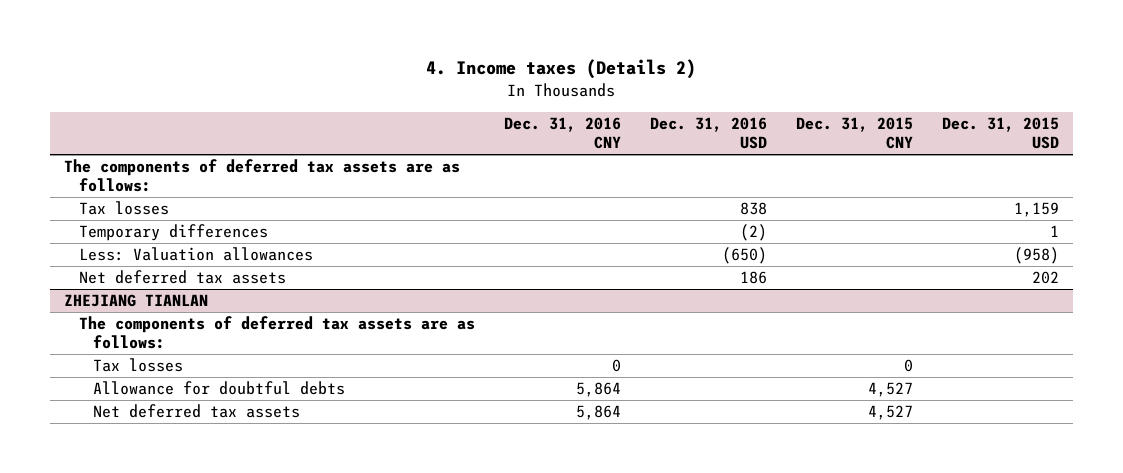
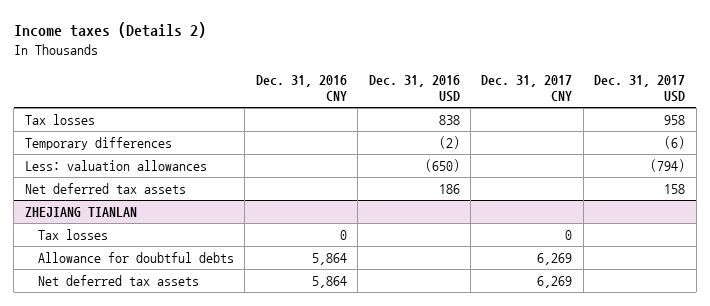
[426,59,697,80] 4. Income taxes (Details 2) -> [13,22,206,39] Income taxes (Details 2)
[795,116,913,149] Dec. 31, 2015 CNY -> none
[941,116,1059,149] Dec. 31, 2015 USD -> none
none -> [481,75,573,102] Dec. 31, 2017 CNY
none -> [594,75,686,103] Dec. 31, 2017 USD
[64,159,461,193] The components of deferred tax assets are as follows: -> none
[78,247,313,262] Less: Valuation allowances -> [24,159,207,171] Less: valuation allowances
[78,316,475,350] The components of deferred tax assets are as follows: -> none

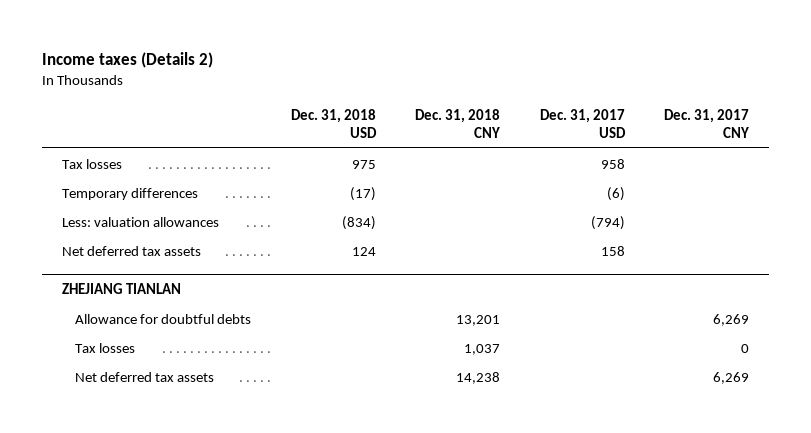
[255,75,347,102] Dec. 31, 2016 CNY -> none
[368,75,460,103] Dec. 31, 2016 USD -> none
none -> [290,108,377,139] Dec. 31, 2018 USD
none -> [415,108,501,139] Dec. 31, 2018 CNY
[38,228,109,240] Tax losses -> [75,342,136,353] Tax losses

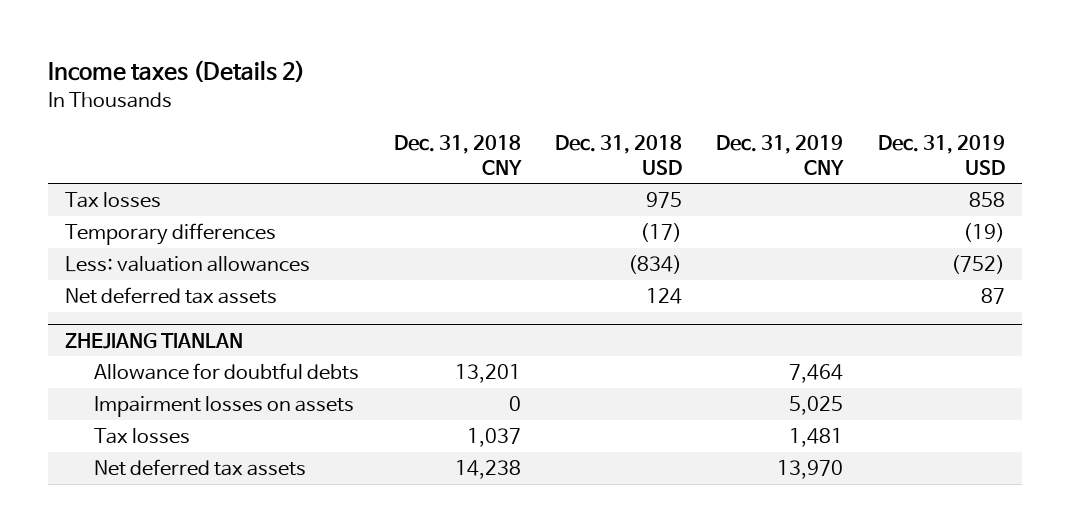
[539,108,626,139] Dec. 31, 2017 USD -> none
[664,108,750,139] Dec. 31, 2017 CNY -> none
none -> [716,135,845,175] Dec. 31, 2019 CNY
none -> [877,135,1005,175] Dec. 31, 2019 USD
none -> [94,396,355,418] Impairment losses on assets

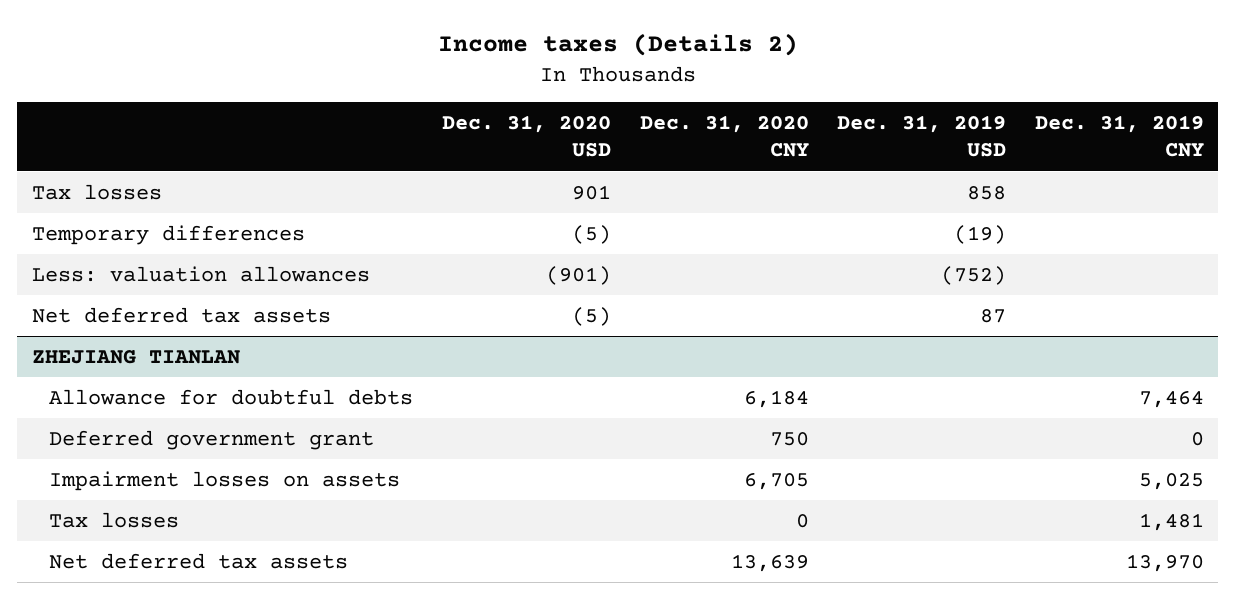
[393,135,522,175] Dec. 31, 2018 CNY -> none
[554,135,682,175] Dec. 31, 2018 USD -> none
none -> [441,115,611,158] Dec. 31, 2020 USD
none -> [639,115,809,158] Dec. 31, 2020 CNY
none -> [49,429,375,450] Deferred government grant

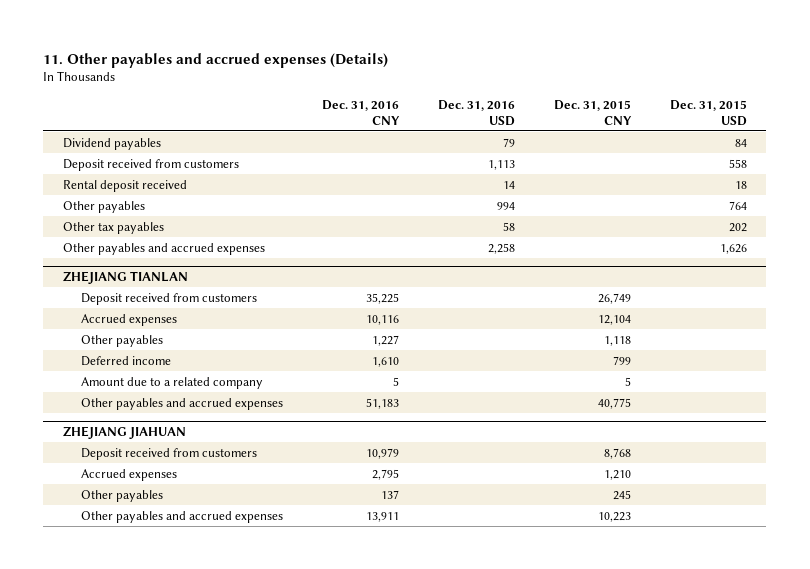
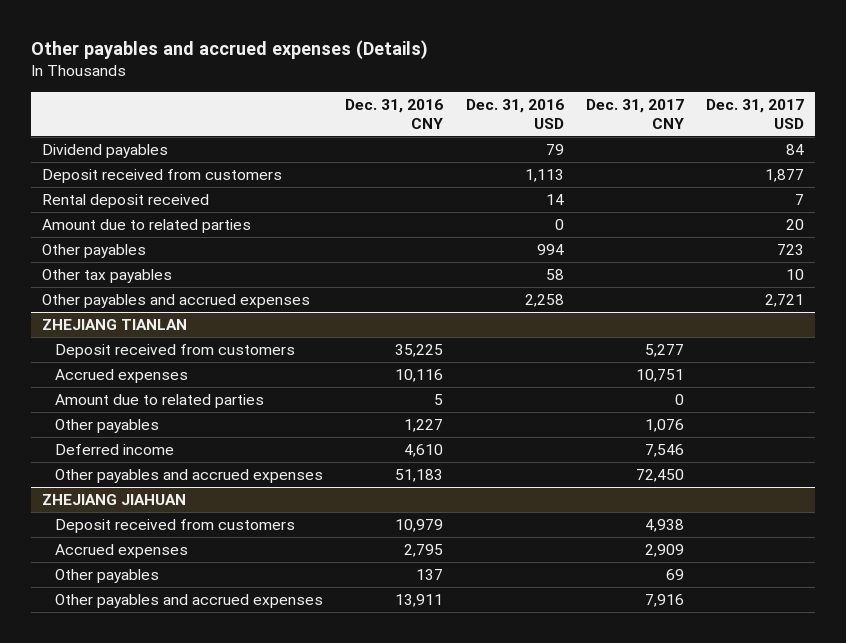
[43,52,389,68] 11. Other payables and accrued expenses (Details) -> [30,40,428,60] Other payables and accrued expenses (Details)
[554,99,633,125] Dec. 31, 2015 CNY -> none
[670,99,748,126] Dec. 31, 2015 USD -> none
none -> [585,98,684,129] Dec. 31, 2017 CNY
none -> [706,98,805,129] Dec. 31, 2017 USD
none -> [42,219,252,234] Amount due to related parties
none -> [54,394,264,409] Amount due to related parties
[81,376,264,389] Amount due to a related company -> none
[372,356,400,367] 1,610 -> [404,444,444,458] 4,610

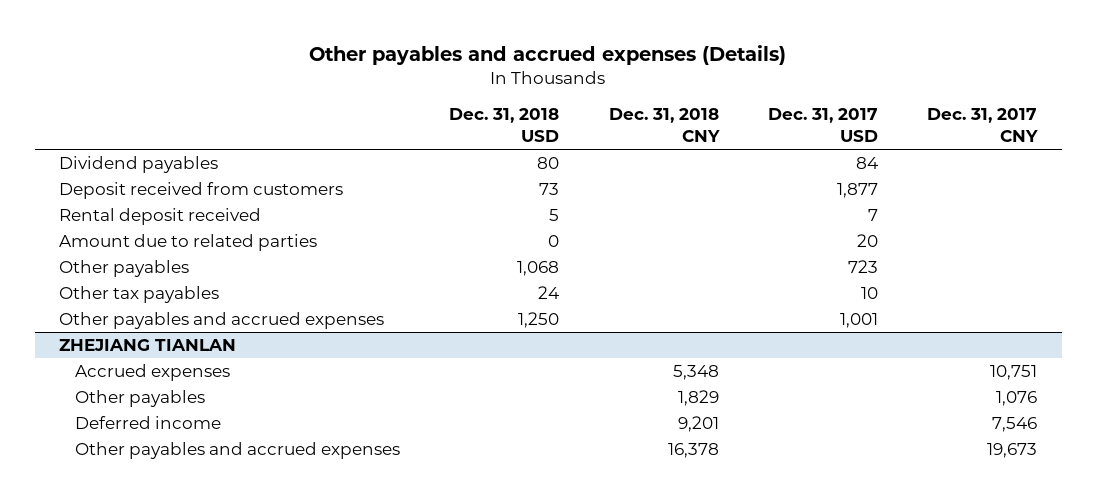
[345,98,444,129] Dec. 31, 2016 CNY -> none
[465,98,564,129] Dec. 31, 2016 USD -> none
none -> [449,108,560,143] Dec. 31, 2018 USD
none -> [608,108,720,143] Dec. 31, 2018 CNY
[765,294,805,308] 2,721 -> [839,313,878,329] 1,001
[54,344,295,359] Deposit received from customers -> none
[54,394,264,409] Amount due to related parties -> none
[42,494,187,506] ZHEJIANG JIAHUAN -> none
[54,519,295,534] Deposit received from customers -> none
[54,544,188,559] Accrued expenses -> none
[54,569,159,584] Other payables -> none
[54,594,323,609] Other payables and accrued expenses -> none
[635,469,684,483] 72,450 -> [987,443,1038,459] 19,673

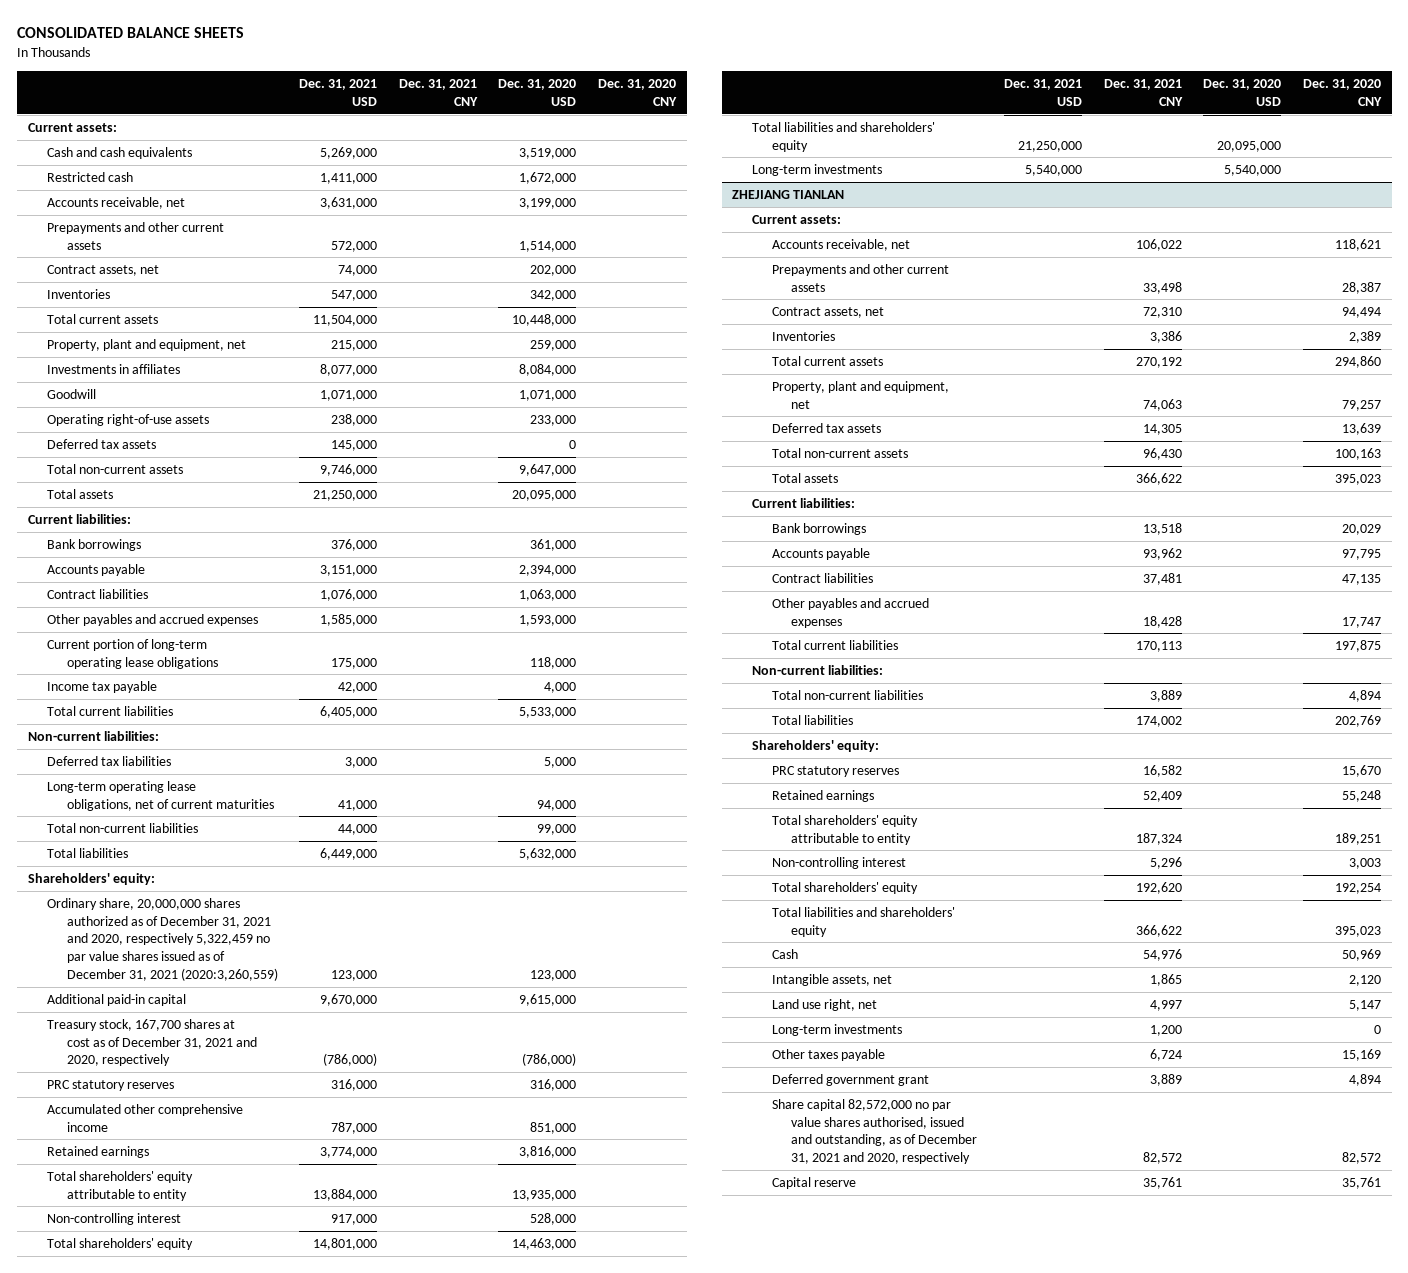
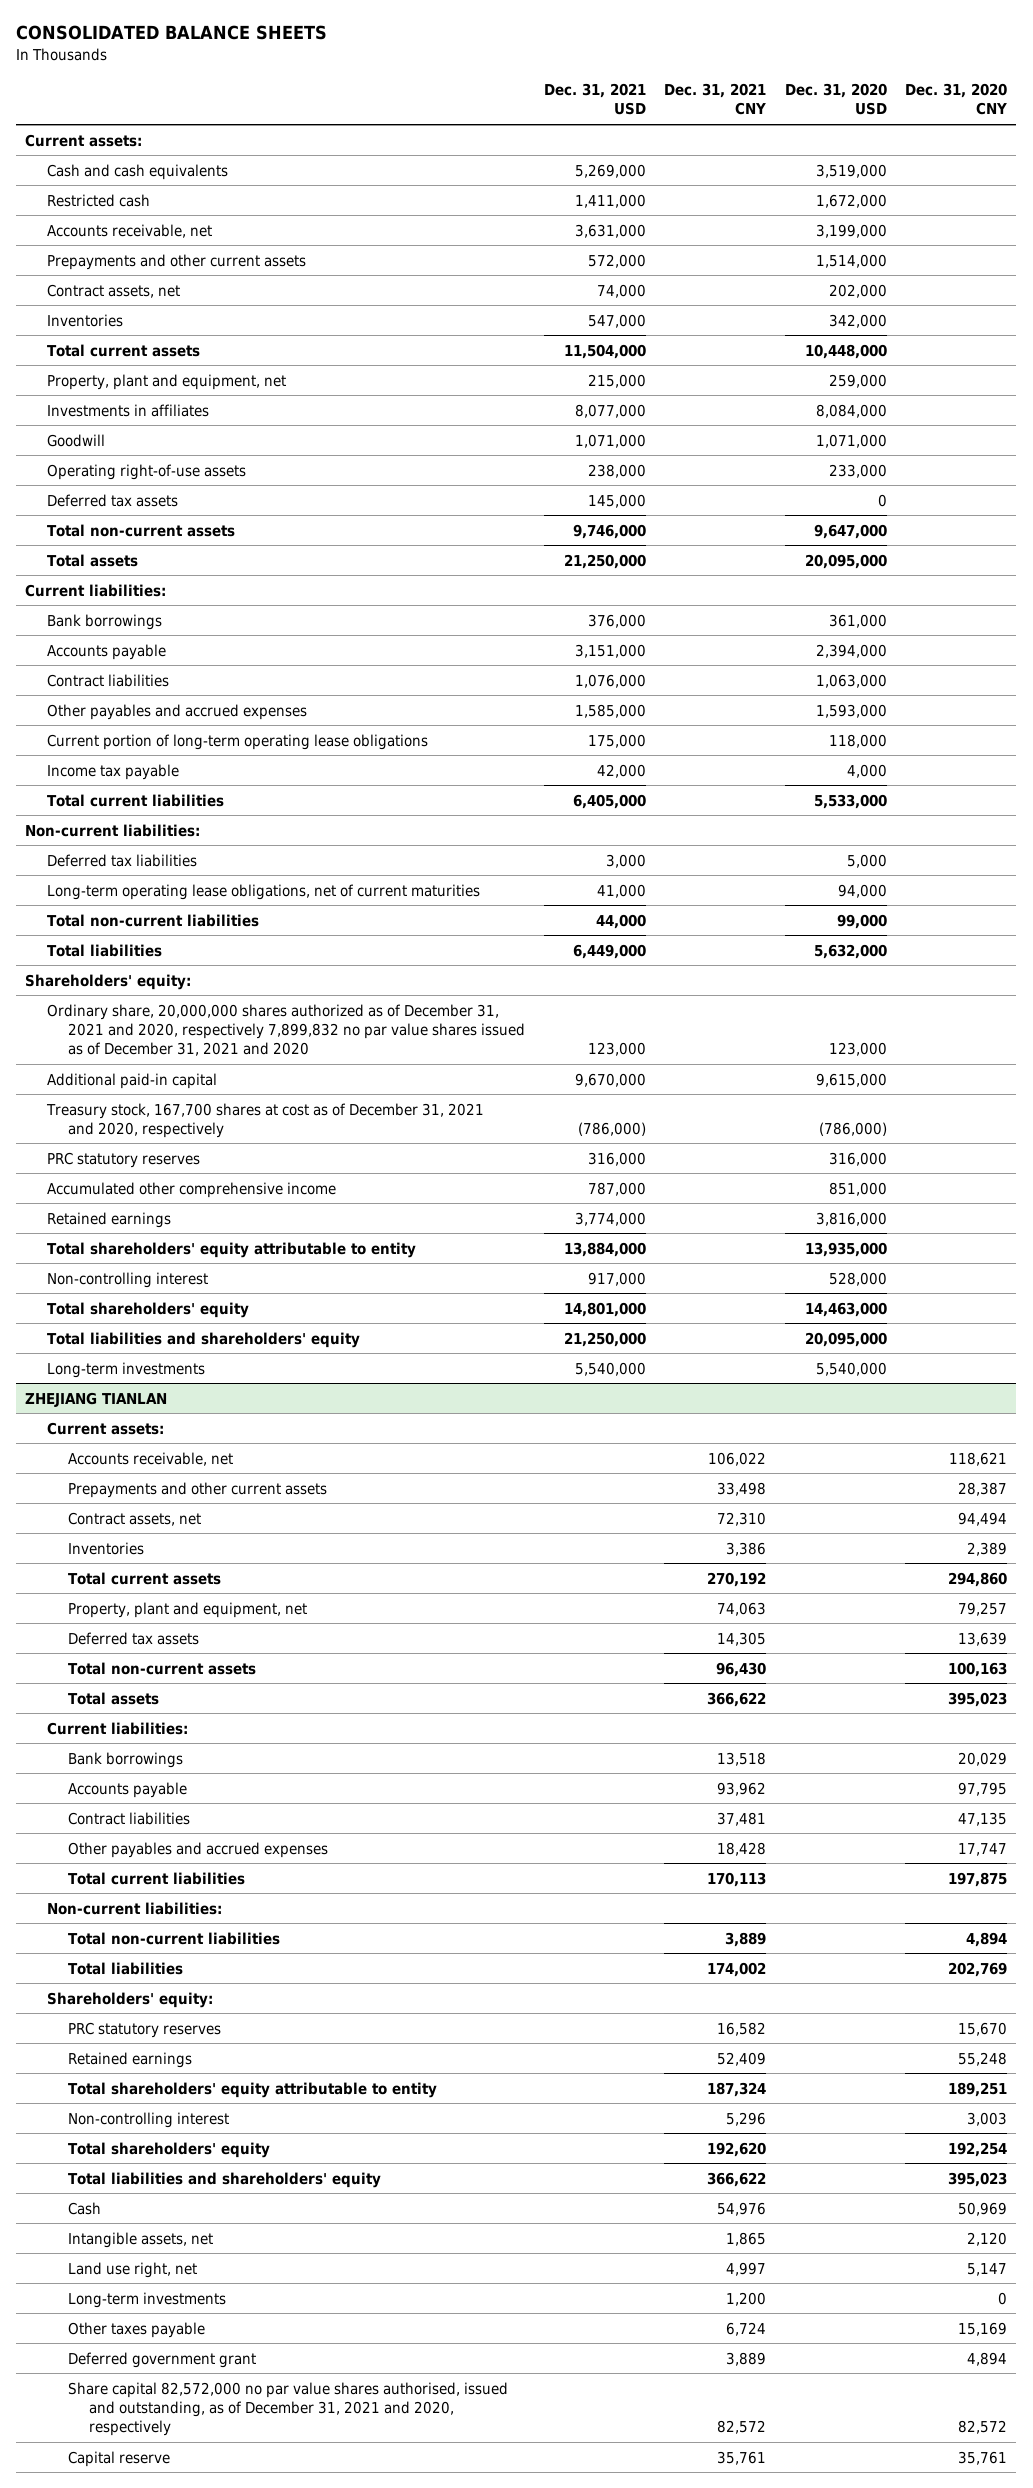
[47,897,278,981] Ordinary share, 20,000,000 shares authorized as of December 31, 2021 and 2020, respectively 5,322,459 no par value shares issued as of December 31, 2021 (2020:3,260,559) -> [46,1003,526,1057] Ordinary share, 20,000,000 shares authorized as of December 31, 2021 and 2020, respectively 7,899,832 no par value shares issued as of December 31, 2021 and 2020

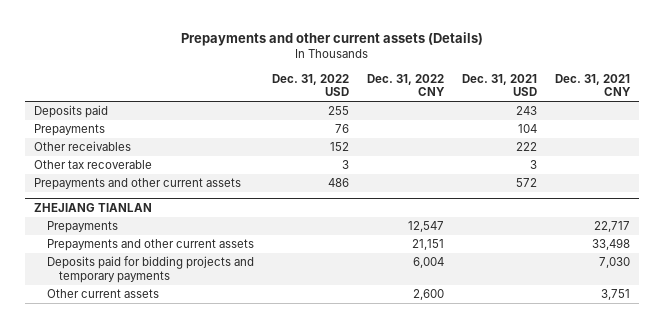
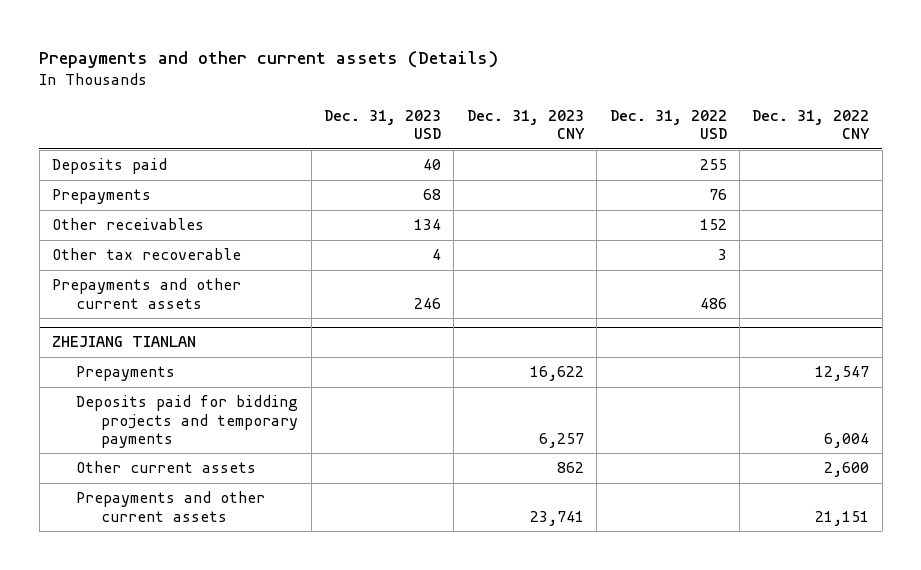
[461,74,537,97] Dec. 31, 2021 USD -> none
[555,74,632,97] Dec. 31, 2021 CNY -> none
none -> [324,110,442,140] Dec. 31, 2023 USD
none -> [466,110,585,140] Dec. 31, 2023 CNY
[46,239,254,252] Prepayments and other current assets -> [76,491,266,522] Prepayments and other current assets

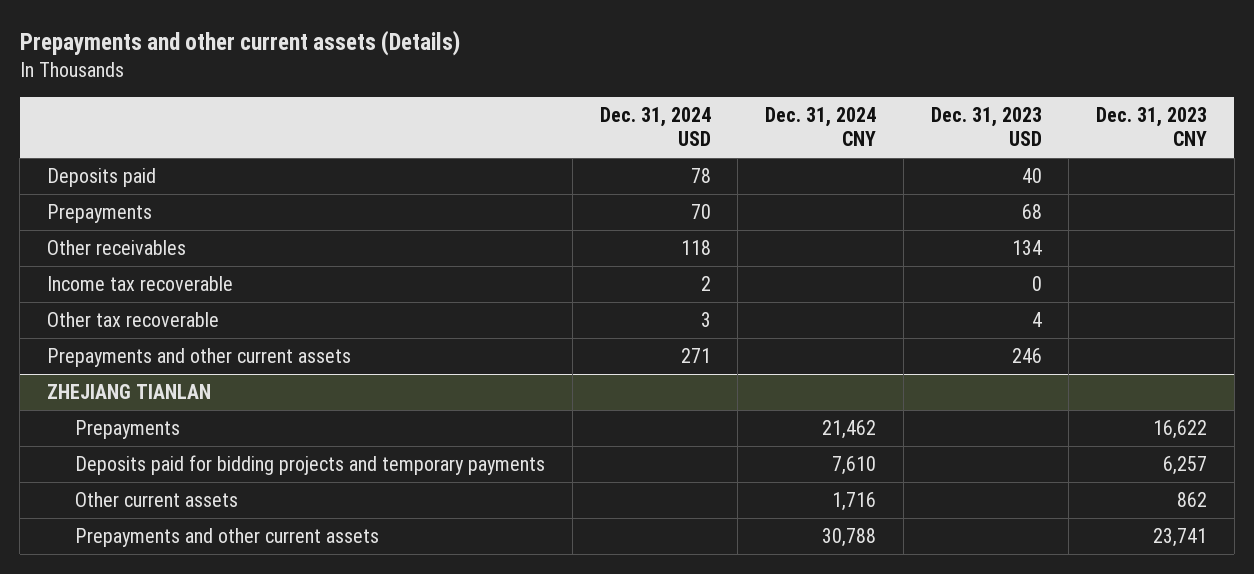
[609,110,727,140] Dec. 31, 2022 USD -> none
[752,110,871,140] Dec. 31, 2022 CNY -> none
none -> [599,106,711,147] Dec. 31, 2024 USD
none -> [765,106,877,147] Dec. 31, 2024 CNY
none -> [46,275,233,291] Income tax recoverable

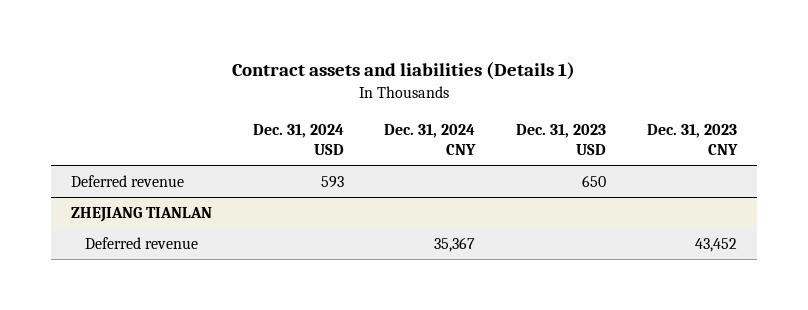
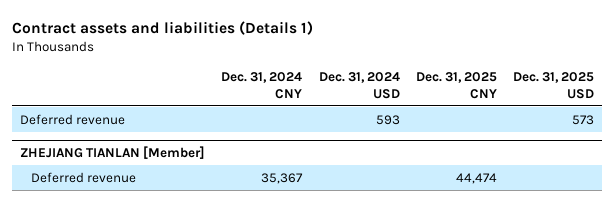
[515,124,606,156] Dec. 31, 2023 USD -> none
[646,124,738,156] Dec. 31, 2023 CNY -> none
none -> [415,71,497,99] Dec. 31, 2025 CNY
none -> [513,71,595,99] Dec. 31, 2025 USD
[71,206,213,222] ZHEJIANG TIANLAN -> [20,145,206,159] ZHEJIANG TIANLAN [Member]

